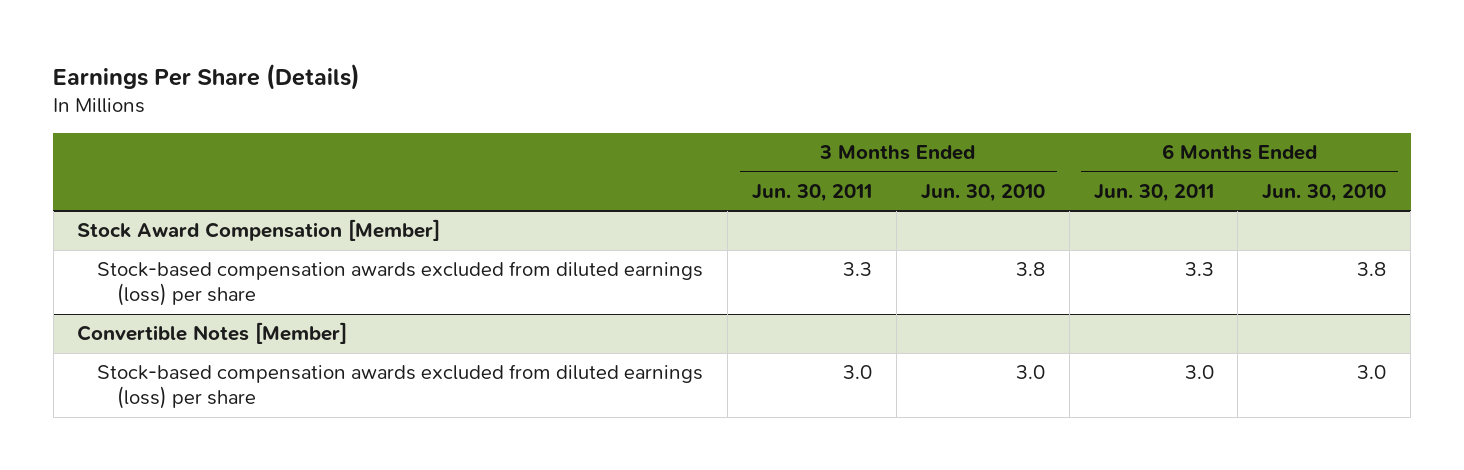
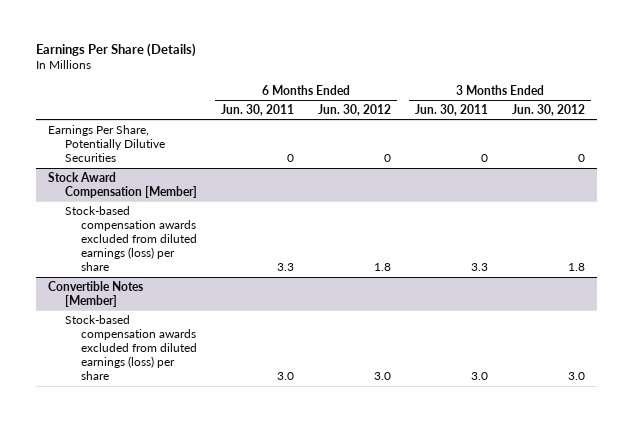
[920,184,1045,203] Jun. 30, 2010 -> none
[1262,184,1387,203] Jun. 30, 2010 -> none
none -> [318,103,392,116] Jun. 30, 2012
none -> [511,103,585,116] Jun. 30, 2012
none -> [48,124,165,163] Earnings Per Share, Potentially Dilutive Securities

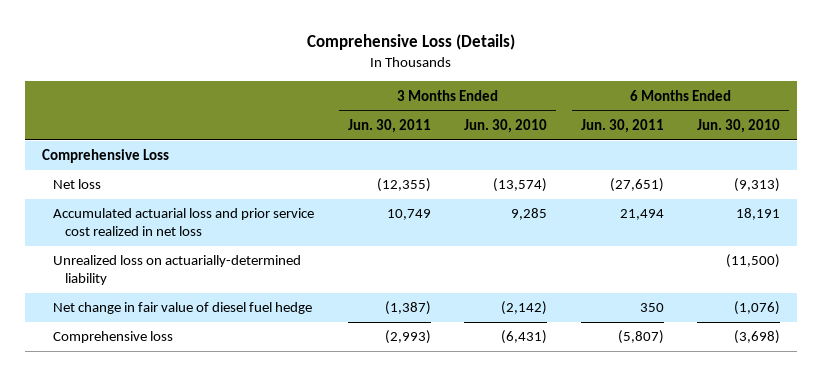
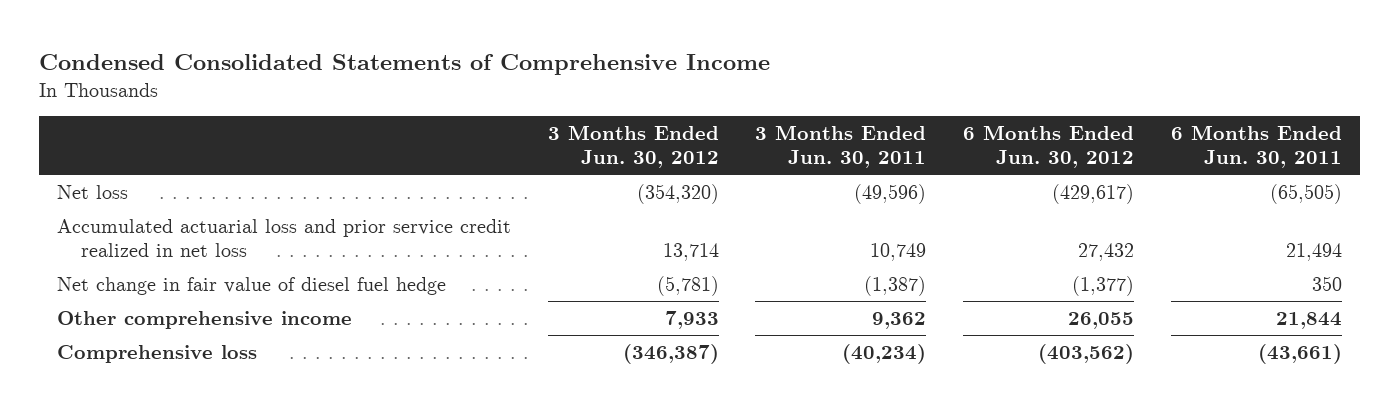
[306,34,515,51] Comprehensive Loss (Details) -> [38,53,770,75] Condensed Consolidated Statements of Comprehensive Income
[464,118,548,133] Jun. 30, 2010 -> none
[697,118,781,133] Jun. 30, 2010 -> none
none -> [547,125,719,169] 3 Months Ended Jun. 30, 2012
none -> [963,125,1135,169] 6 Months Ended Jun. 30, 2012
[41,149,169,164] Comprehensive Loss -> none
[53,255,302,286] Unrealized loss on actuarially-determined liability -> none
[376,178,431,193] (12,355) -> [854,183,927,204] (49,596)
[609,178,664,193] (27,651) -> [1270,183,1343,204] (65,505)
[53,208,315,237] Accumulated actuarial loss and prior service cost realized in net loss -> [56,218,511,257] Accumulated actuarial loss and prior service credit realized in net loss
none -> [56,310,352,329] Other comprehensive income
[384,330,431,345] (2,993) -> [842,343,927,364] (40,234)
[617,330,664,345] (5,807) -> [1258,343,1343,364] (43,661)

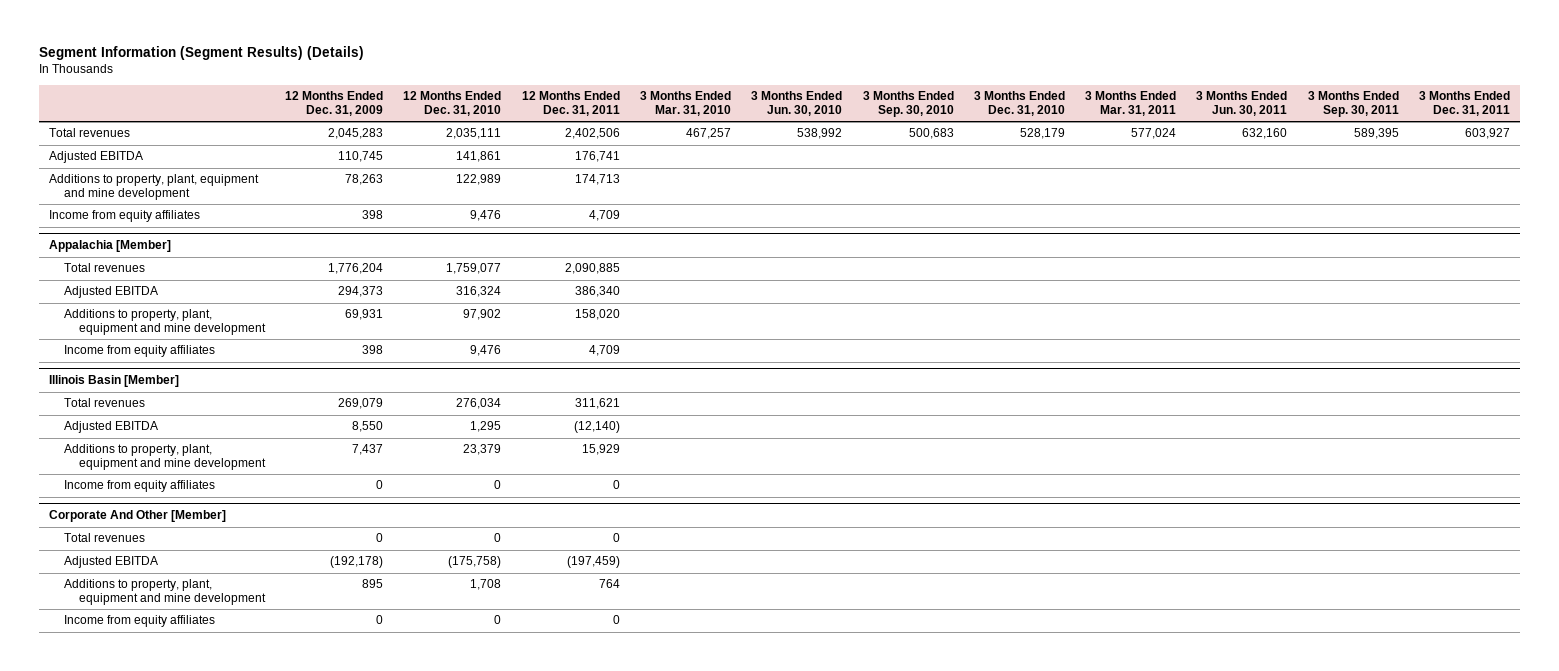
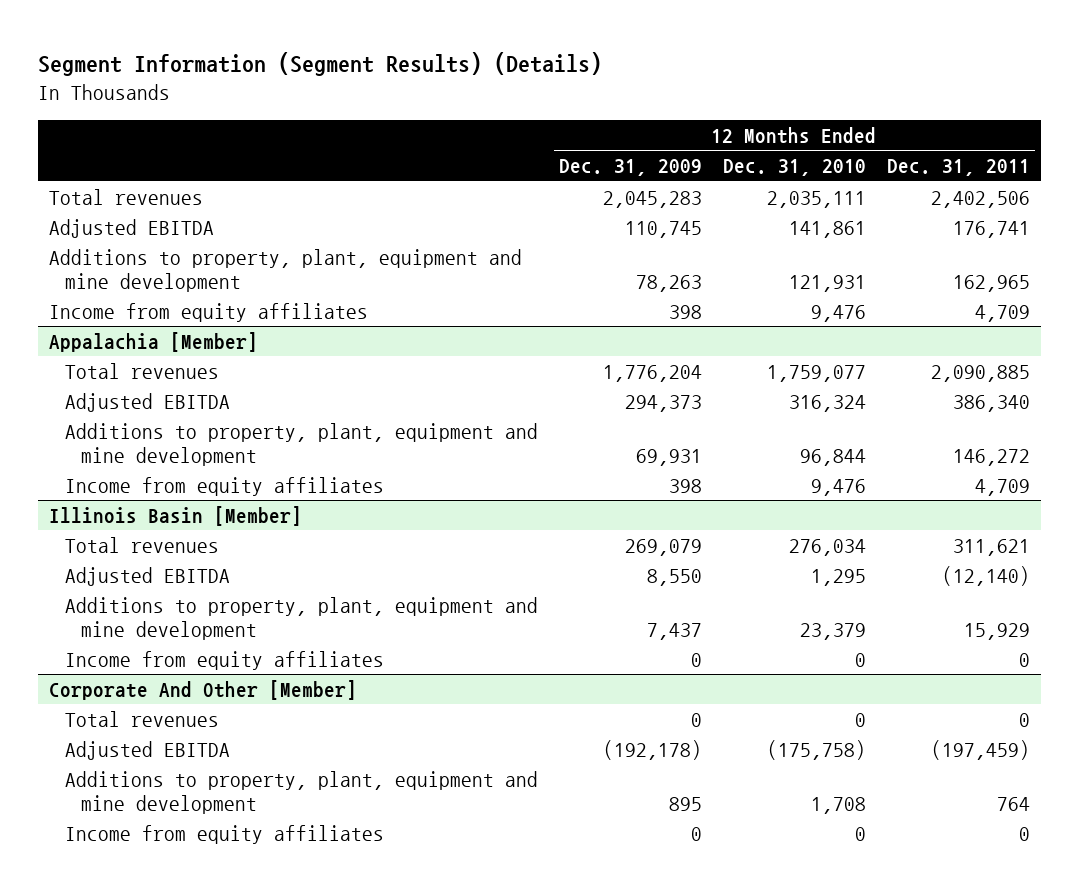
[639,91,731,116] 3 Months Ended Mar. 31, 2010 -> none
[751,91,843,116] 3 Months Ended Jun. 30, 2010 -> none
[862,91,954,117] 3 Months Ended Sep. 30, 2010 -> none
[973,91,1065,116] 3 Months Ended Dec. 31, 2010 -> none
[1085,91,1177,116] 3 Months Ended Mar. 31, 2011 -> none
[1196,91,1288,116] 3 Months Ended Jun. 30, 2011 -> none
[1307,91,1399,117] 3 Months Ended Sep. 30, 2011 -> none
[1419,91,1511,116] 3 Months Ended Dec. 31, 2011 -> none
[456,174,502,186] 122,989 -> [788,274,866,292] 121,931
[574,174,620,186] 174,713 -> [953,274,1031,292] 162,965
[463,309,502,321] 97,902 -> [799,448,866,466] 96,844
[574,309,620,321] 158,020 -> [953,448,1031,466] 146,272

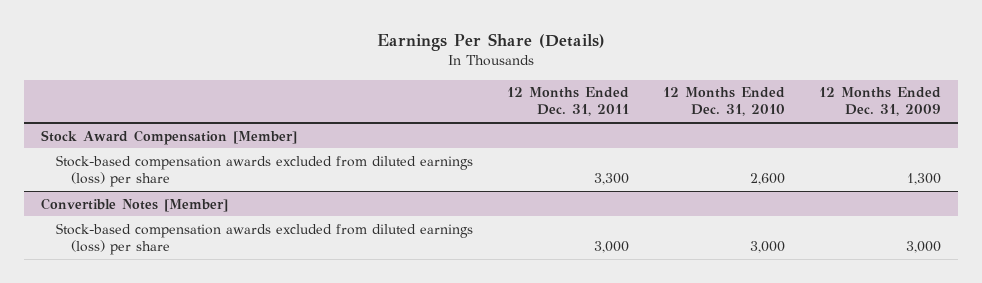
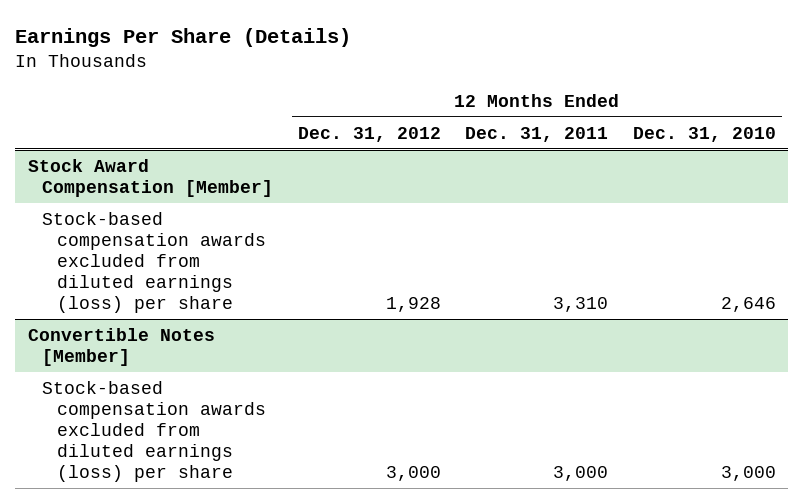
[818,87,941,117] 12 Months Ended Dec. 31, 2009 -> none
none -> [297,126,441,142] Dec. 31, 2012
[593,172,629,185] 3,300 -> [553,297,609,313] 3,310
[749,172,785,185] 2,600 -> [720,297,776,313] 2,646

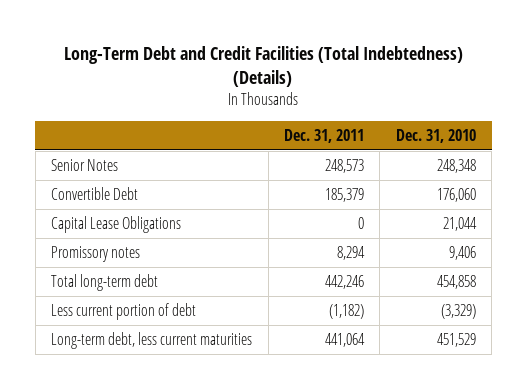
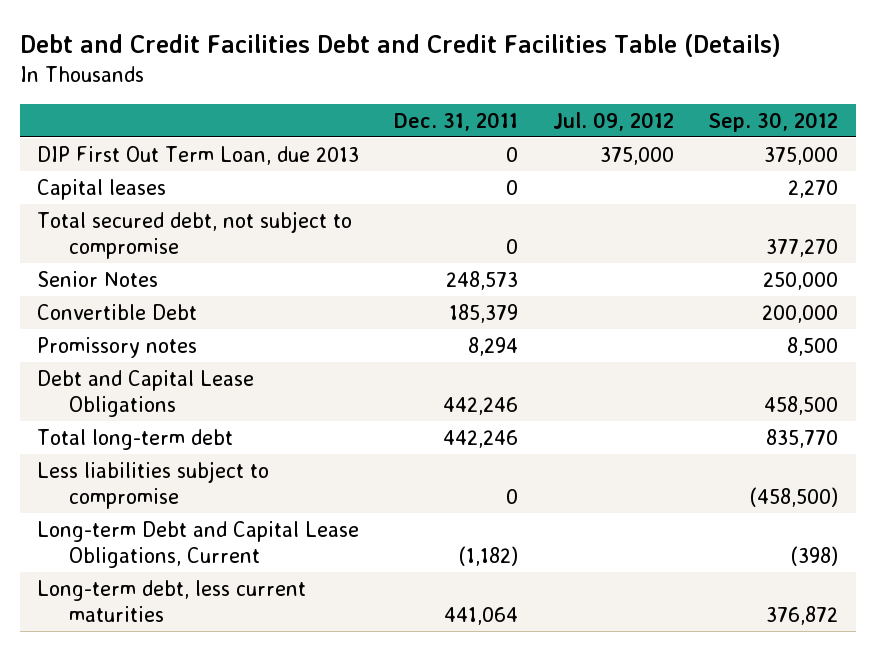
[64,45,464,87] Long-Term Debt and Credit Facilities (Total Indebtedness) (Details) -> [19,34,781,58] Debt and Credit Facilities Debt and Credit Facilities Table (Details)
[395,128,476,143] Dec. 31, 2010 -> none
none -> [552,111,674,131] Jul. 09, 2012
none -> [708,111,839,132] Sep. 30, 2012
none -> [36,145,359,165] DIP First Out Term Loan, due 2013
none -> [36,178,166,200] Capital leases
none -> [36,210,352,259] Total secured debt, not subject to compromise
[51,216,182,234] Capital Lease Obligations -> none
none -> [36,369,254,417] Debt and Capital Lease Obligations
none -> [36,460,269,509] Less liabilities subject to compromise
[51,303,197,321] Less current portion of debt -> [36,520,359,568] Long-term Debt and Capital Lease Obligations, Current

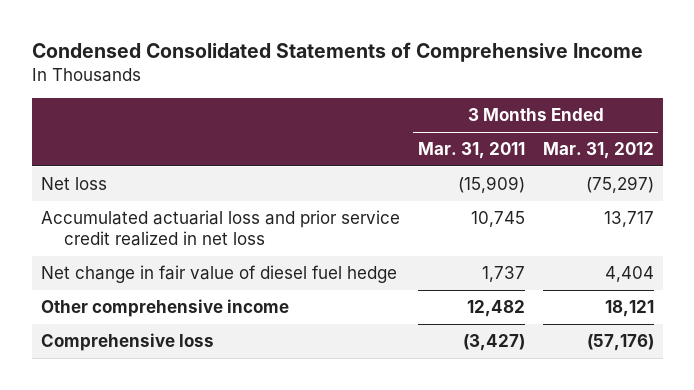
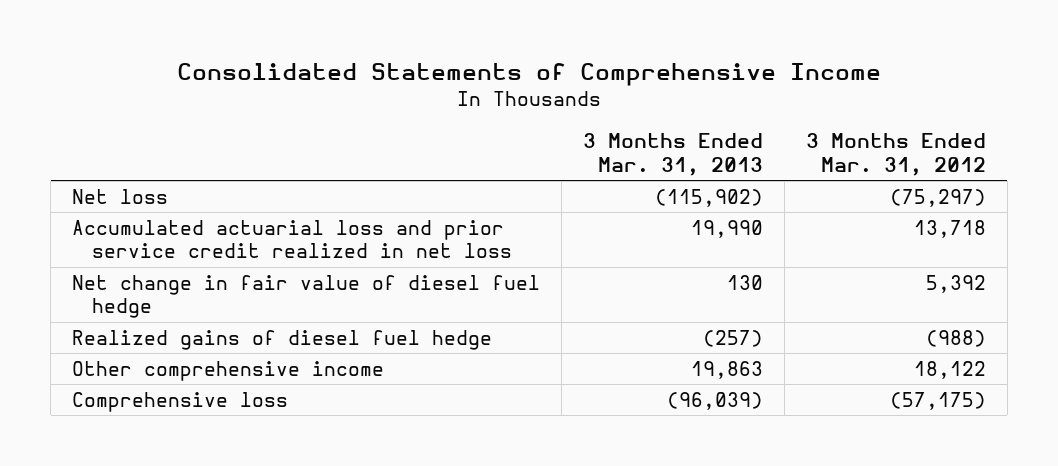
[31,42,643,63] Condensed Consolidated Statements of Comprehensive Income -> [176,63,881,87] Consolidated Statements of Comprehensive Income
[417,142,525,160] Mar. 31, 2011 -> none
none -> [582,133,763,176] 3 Months Ended Mar. 31, 2013
[603,211,654,228] 13,717 -> [913,220,986,239] 13,718
[604,266,654,283] 4,404 -> [925,275,986,294] 5,392
none -> [71,330,492,351] Realized gains of diesel fuel hedge
[604,300,654,318] 18,121 -> [913,361,986,380] 18,122
[586,334,654,352] (57,176) -> [889,392,986,411] (57,175)

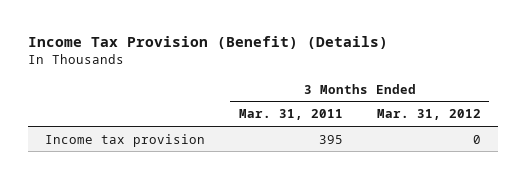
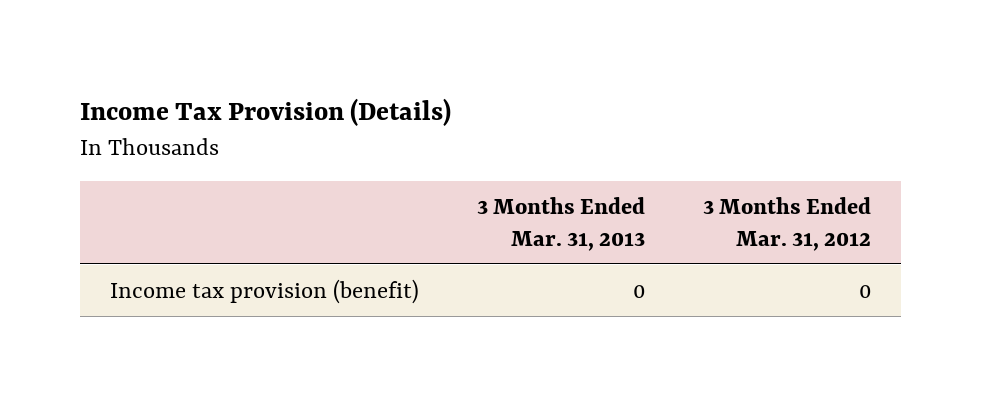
[27,36,388,50] Income Tax Provision (Benefit) (Details) -> [80,98,452,127] Income Tax Provision (Details)
[238,109,343,121] Mar. 31, 2011 -> none
none -> [476,196,645,251] 3 Months Ended Mar. 31, 2013
[44,133,205,147] Income tax provision -> [109,278,419,304] Income tax provision (benefit)

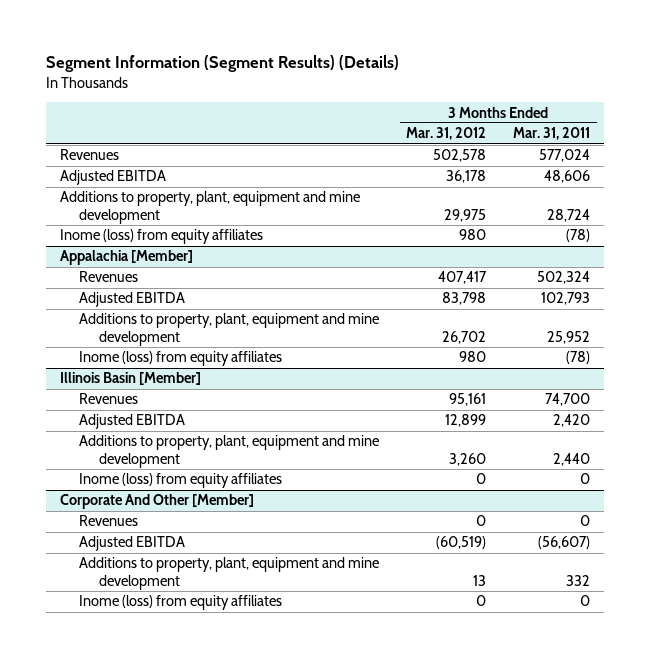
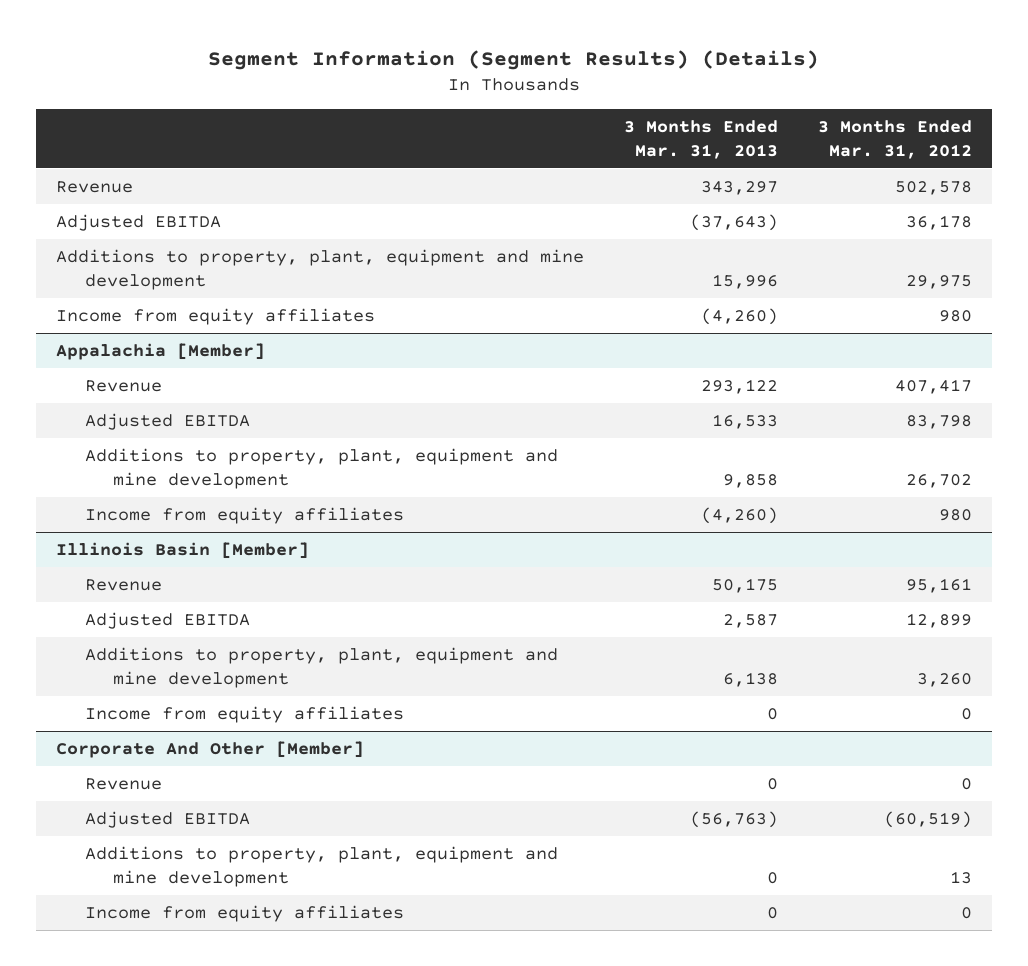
[513,127,591,141] Mar. 31, 2011 -> none
none -> [624,119,779,159] 3 Months Ended Mar. 31, 2013
[59,149,119,161] Revenues -> [56,180,134,193] Revenue
[59,229,263,245] Inome (loss) from equity affiliates -> [56,307,376,325] Income from equity affiliates
[79,271,139,283] Revenues -> [84,379,162,392] Revenue
[79,351,283,367] Inome (loss) from equity affiliates -> [84,506,404,524] Income from equity affiliates
[79,393,139,405] Revenues -> [84,578,162,591] Revenue
[79,473,283,489] Inome (loss) from equity affiliates -> [84,705,404,723] Income from equity affiliates
[79,515,139,527] Revenues -> [84,777,162,790] Revenue
[79,595,283,611] Inome (loss) from equity affiliates -> [84,904,404,922] Income from equity affiliates

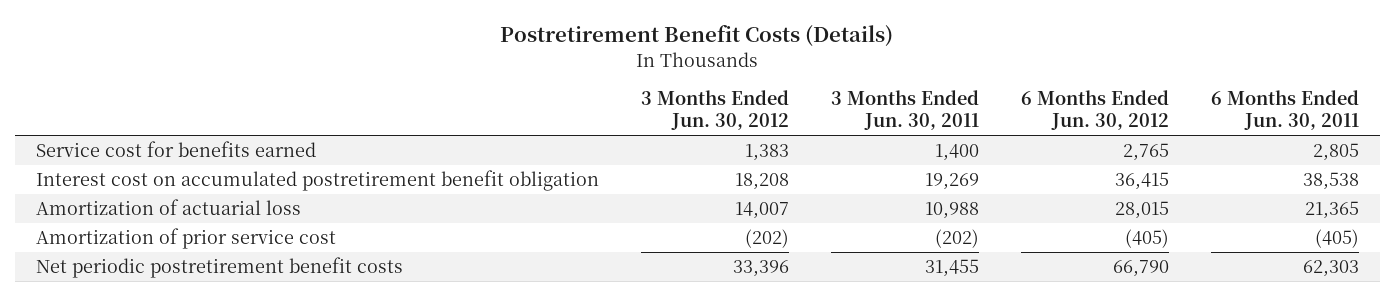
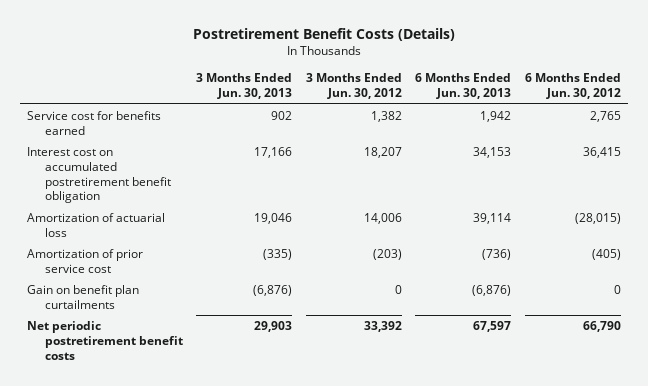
[830,90,979,131] 3 Months Ended Jun. 30, 2011 -> none
[1211,90,1360,131] 6 Months Ended Jun. 30, 2011 -> none
none -> [196,73,293,100] 3 Months Ended Jun. 30, 2013
none -> [415,73,512,100] 6 Months Ended Jun. 30, 2013
[744,143,789,161] 1,383 -> [370,111,402,123] 1,382
[734,172,789,190] 18,208 -> [363,147,402,159] 18,207
[734,201,789,219] 14,007 -> [363,213,402,225] 14,006
[1115,200,1170,219] 28,015 -> [574,213,621,225] (28,015)
[744,228,789,248] (202) -> [372,249,402,261] (203)
none -> [26,285,139,309] Gain on benefit plan curtailments
[732,259,789,277] 33,396 -> [363,321,402,333] 33,392

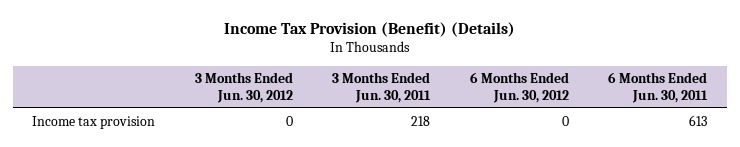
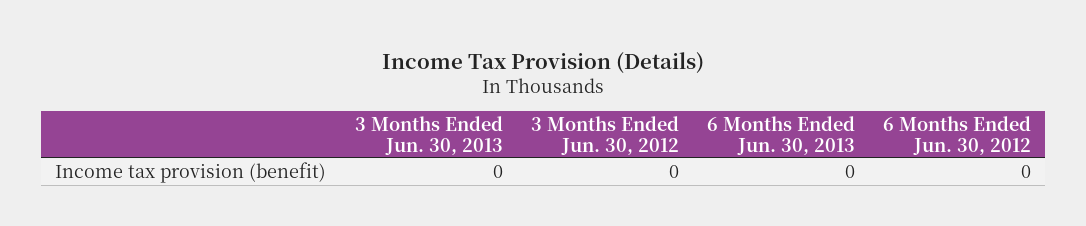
[223,21,515,37] Income Tax Provision (Benefit) (Details) -> [382,52,705,75] Income Tax Provision (Details)
[332,72,432,103] 3 Months Ended Jun. 30, 2011 -> none
[608,72,709,103] 6 Months Ended Jun. 30, 2011 -> none
none -> [354,115,503,155] 3 Months Ended Jun. 30, 2013
none -> [706,115,855,155] 6 Months Ended Jun. 30, 2013
[32,116,156,130] Income tax provision -> [55,162,327,184] Income tax provision (benefit)

